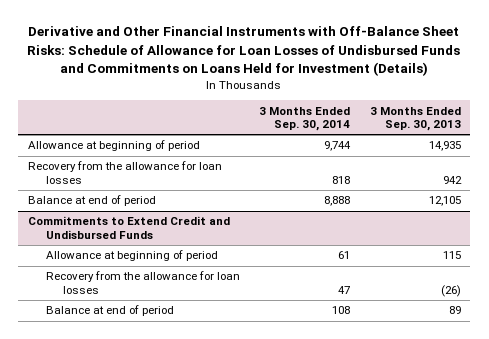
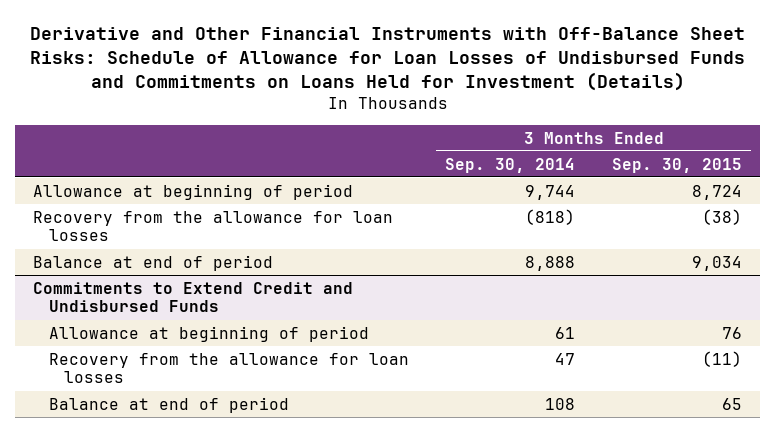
[369,106,461,132] 3 Months Ended Sep. 30, 2013 -> none
none -> [611,157,742,173] Sep. 30, 2015
[332,176,351,185] 818 -> [525,208,576,225] (818)

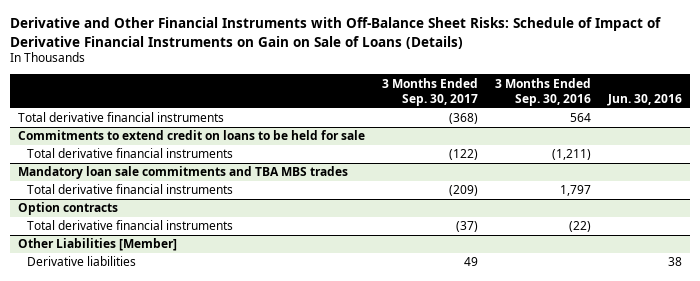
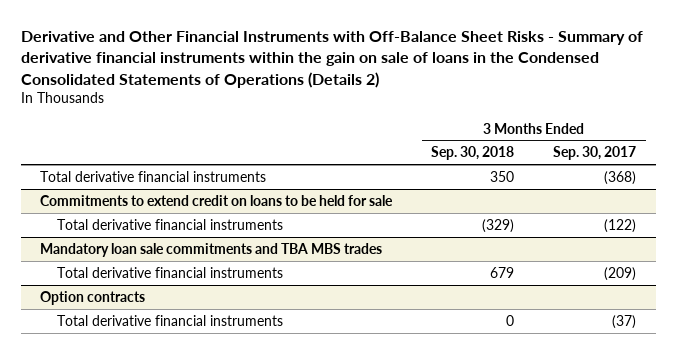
[9,17,661,49] Derivative and Other Financial Instruments with Off-Balance Sheet Risks: Schedule of Impact of Derivative Financial Instruments on Gain on Sale of Loans (Details) -> [20,31,643,88] Derivative and Other Financial Instruments with Off-Balance Sheet Risks - Summary of derivative financial instruments within the gain on sale of loans in the Condensed Consolidated Statements of Operations (Details 2)
[494,77,591,106] 3 Months Ended Sep. 30, 2016 -> none
[606,93,682,106] Jun. 30, 2016 -> none
none -> [431,146,515,161] Sep. 30, 2018
[18,238,178,252] Other Liabilities [Member] -> none
[27,256,137,267] Derivative liabilities -> none

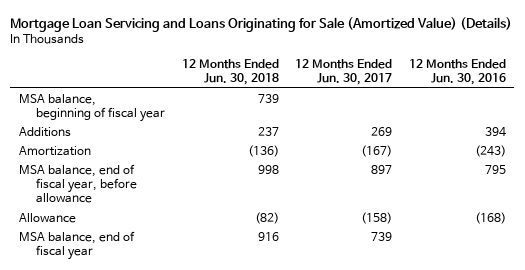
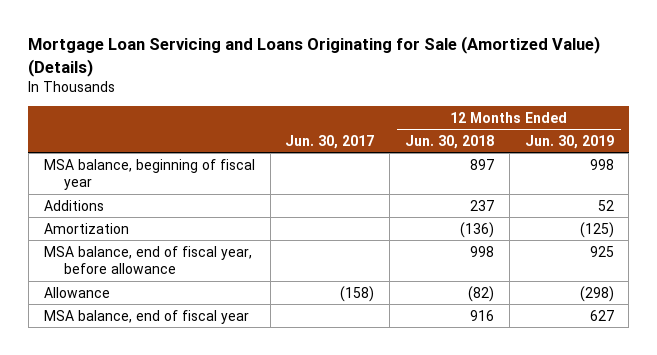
[295,59,393,86] 12 Months Ended Jun. 30, 2017 -> none
[408,59,506,86] 12 Months Ended Jun. 30, 2016 -> none
none -> [285,134,375,149] Jun. 30, 2017
none -> [524,134,614,149] Jun. 30, 2019
[257,93,279,103] 739 -> [469,158,494,170] 897

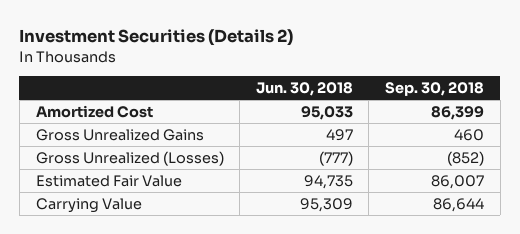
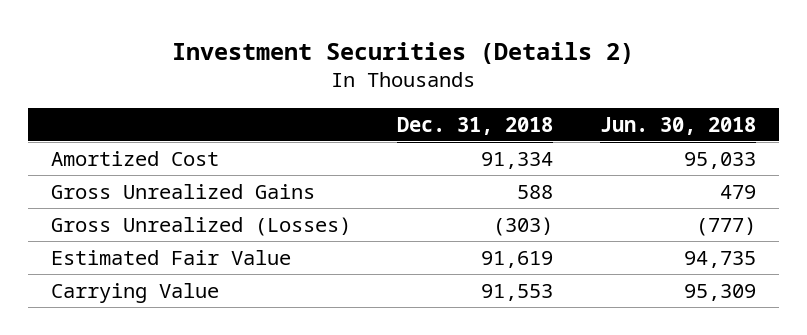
[385,82,485,97] Sep. 30, 2018 -> none
none -> [397,116,554,135] Dec. 31, 2018
[325,128,353,141] 497 -> [719,184,756,199] 479

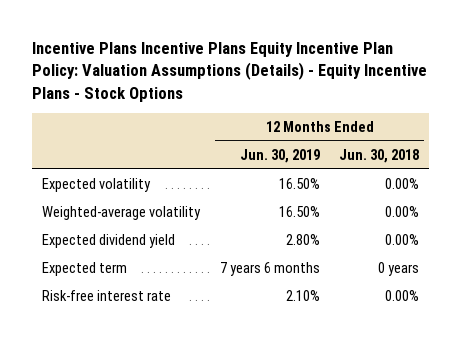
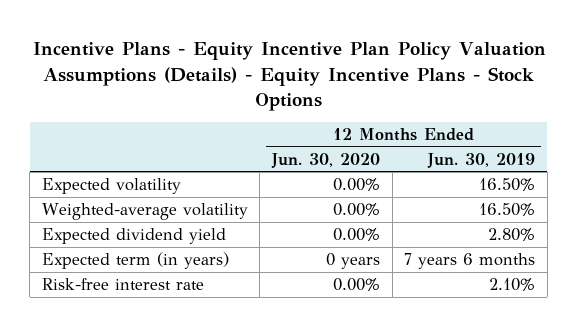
[31,42,427,102] Incentive Plans Incentive Plans Equity Incentive Plan Policy: Valuation Assumptions (Details) - Equity Incentive Plans - Stock Options -> [32,42,546,111] Incentive Plans - Equity Incentive Plan Policy Valuation Assumptions (Details) - Equity Incentive Plans - Stock Options
[339,149,420,164] Jun. 30, 2018 -> none
none -> [271,152,381,168] Jun. 30, 2020
[41,262,127,277] Expected term -> [41,251,229,269] Expected term (in years)

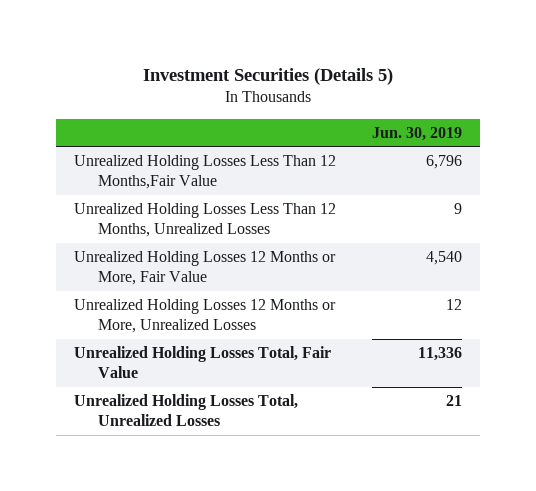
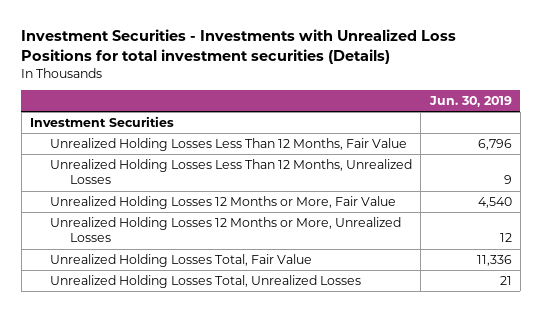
[142,67,393,85] Investment Securities (Details 5) -> [21,29,457,64] Investment Securities - Investments with Unrealized Loss Positions for total investment securities (Details)
none -> [30,116,175,128] Investment Securities
[73,155,336,190] Unrealized Holding Losses Less Than 12 Months,Fair Value -> [50,138,408,152] Unrealized Holding Losses Less Than 12 Months, Fair Value

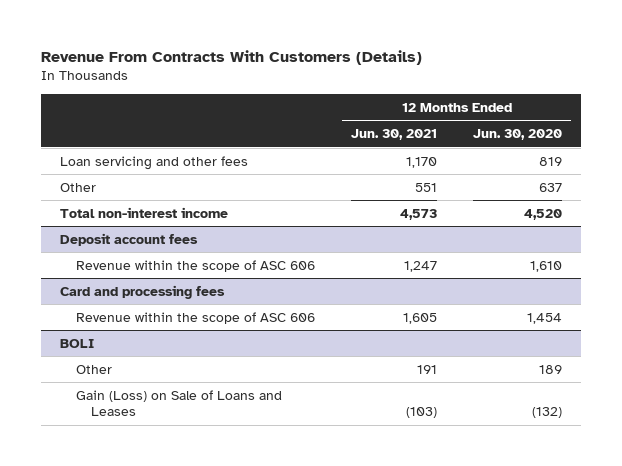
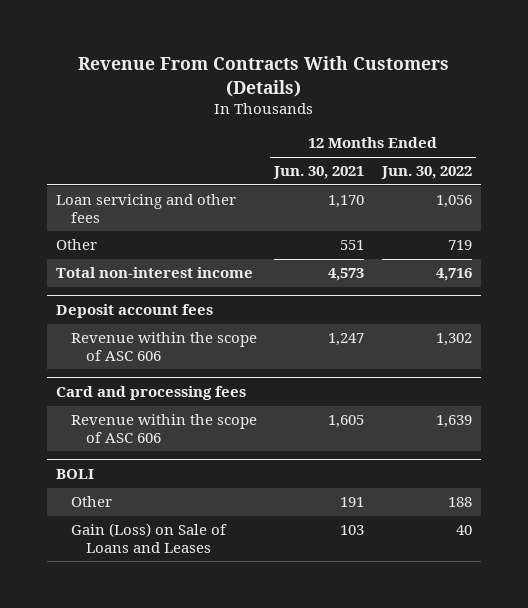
[473,129,563,141] Jun. 30, 2020 -> none
none -> [380,166,472,180] Jun. 30, 2022
[405,407,437,419] (103) -> [340,525,365,536] 103

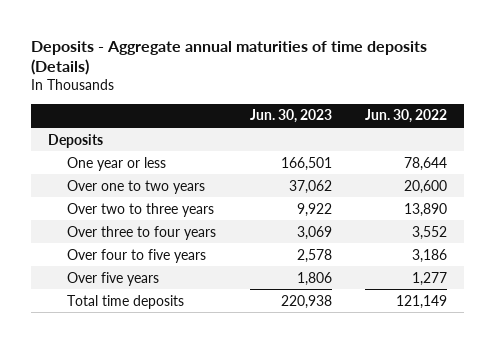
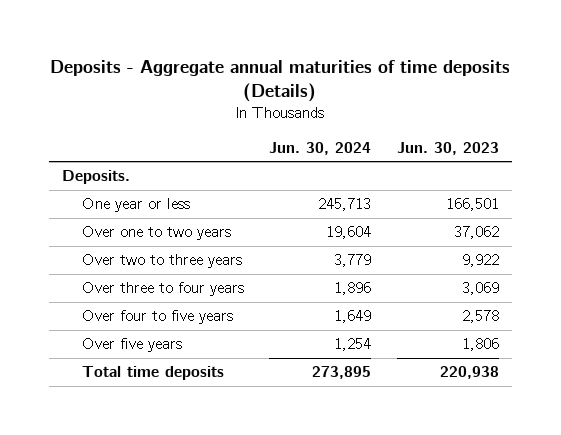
[365,109,448,124] Jun. 30, 2022 -> none
none -> [269,141,372,155] Jun. 30, 2024
[47,133,103,148] Deposits -> [61,170,130,185] Deposits.

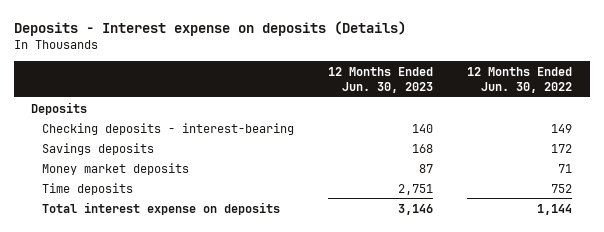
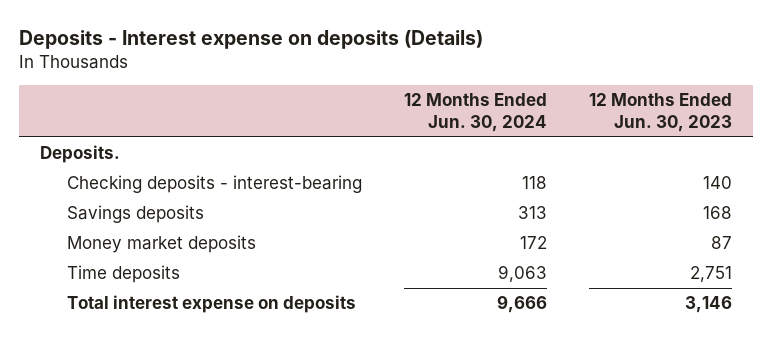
[467,67,573,94] 12 Months Ended Jun. 30, 2022 -> none
none -> [403,93,547,133] 12 Months Ended Jun. 30, 2024
[31,101,88,115] Deposits -> [39,145,120,164] Deposits.

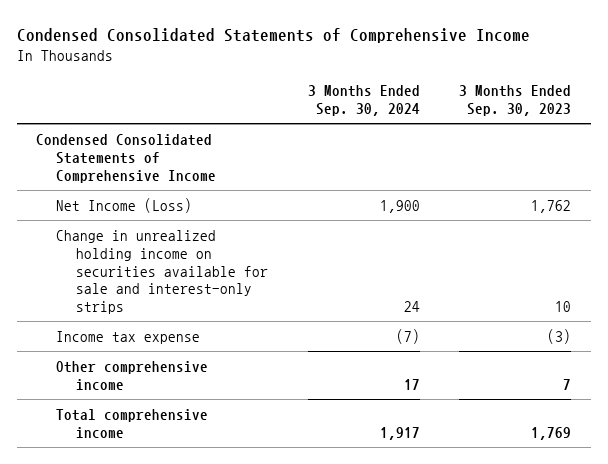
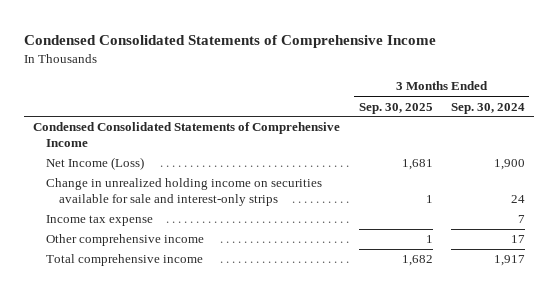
[459,84,572,116] 3 Months Ended Sep. 30, 2023 -> none
none -> [358,102,433,114] Sep. 30, 2025
[395,328,420,344] (7) -> [517,215,525,224] 7

